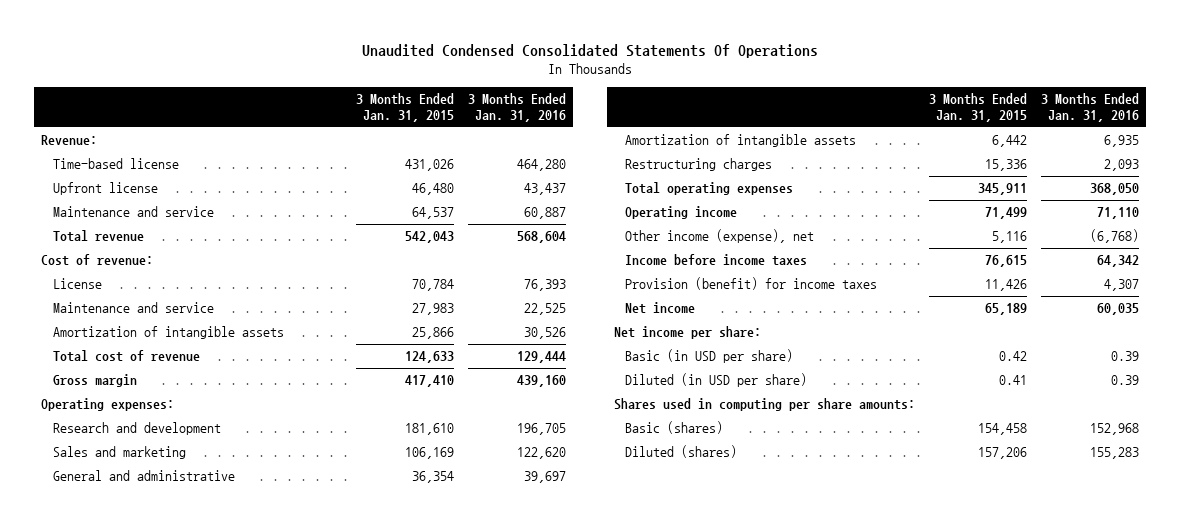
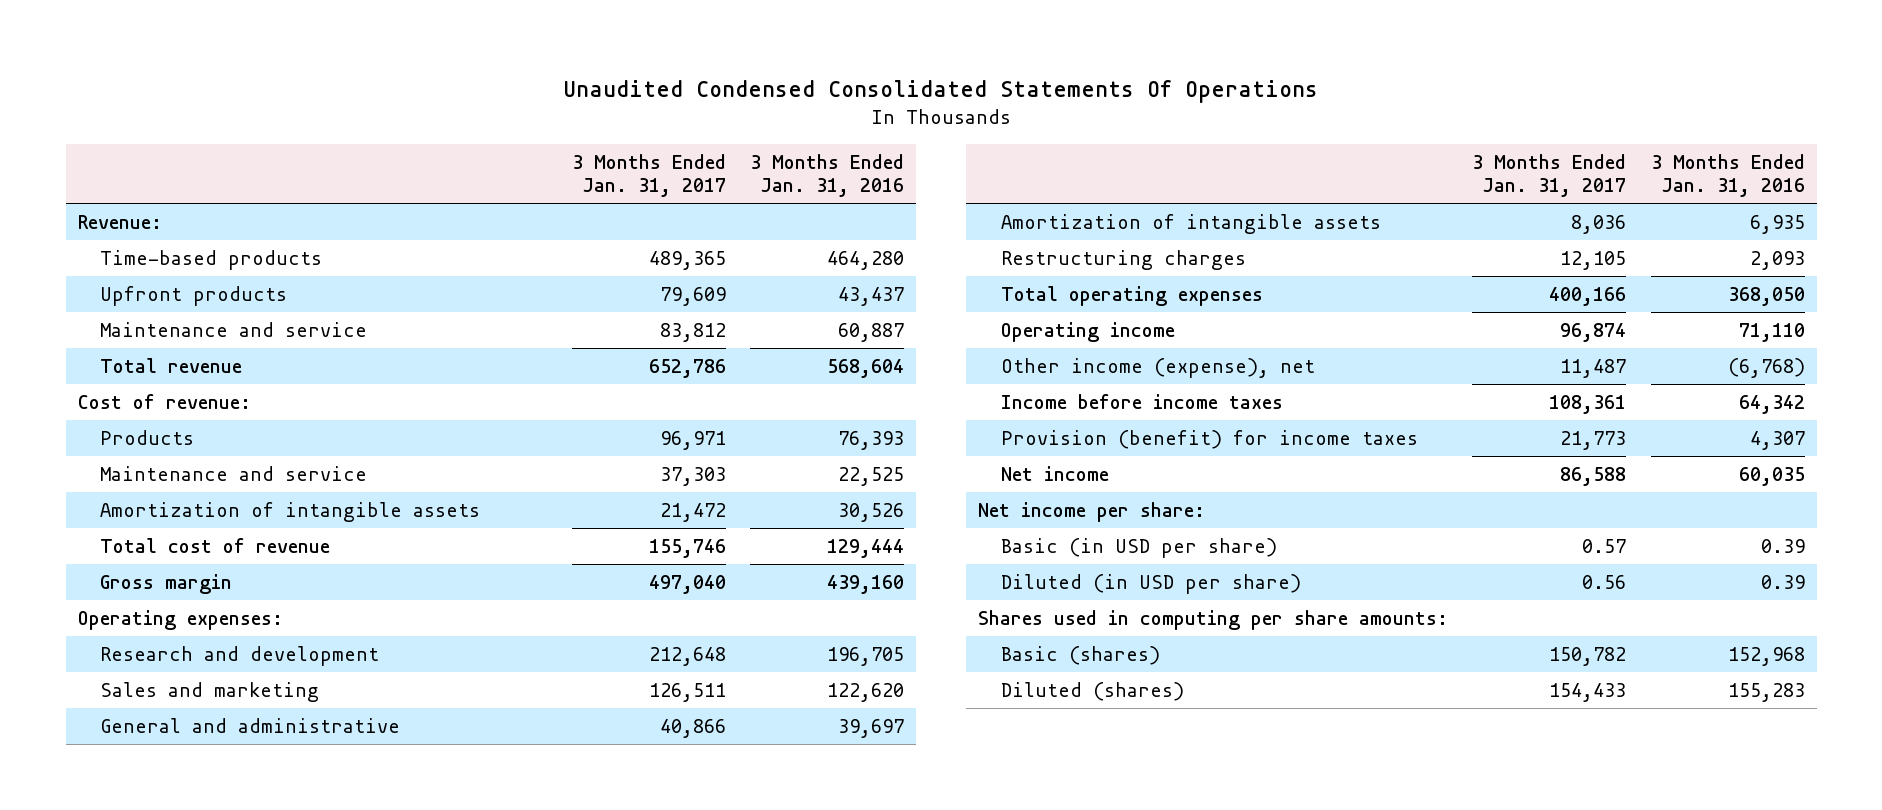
[356,93,455,123] 3 Months Ended Jan. 31, 2015 -> none
none -> [571,153,726,198] 3 Months Ended Jan. 31, 2017
[52,158,179,170] Time-based license -> [100,249,323,270] Time-based products
[52,182,158,196] Upfront license -> [100,285,288,306] Upfront products
[52,278,102,290] License -> [100,429,195,445] Products

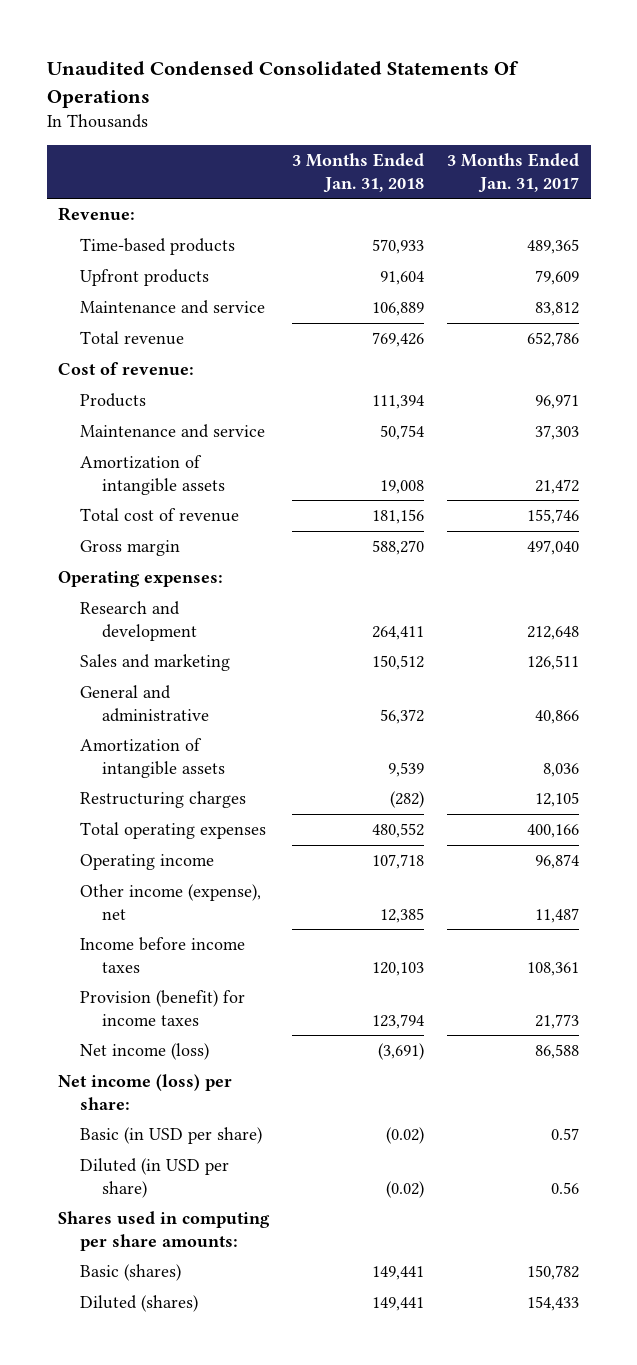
[750,153,905,198] 3 Months Ended Jan. 31, 2016 -> none
none -> [292,153,425,193] 3 Months Ended Jan. 31, 2018
[1000,465,1109,481] Net income -> [80,1043,210,1061] Net income (loss)
[978,501,1206,522] Net income per share: -> [58,1074,233,1110] Net income (loss) per share:

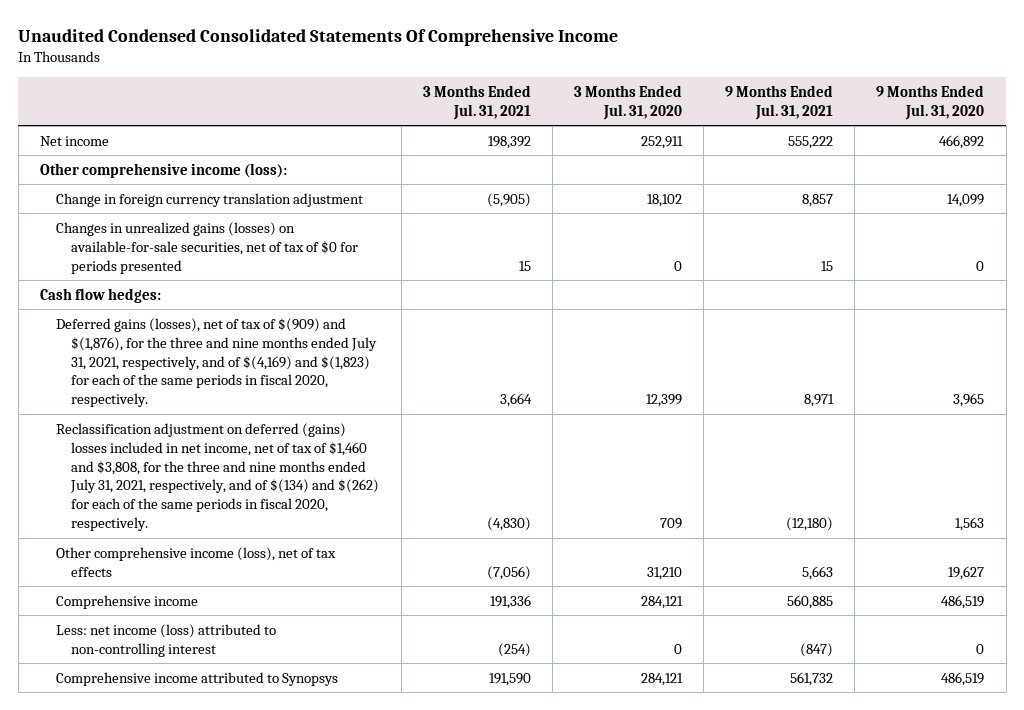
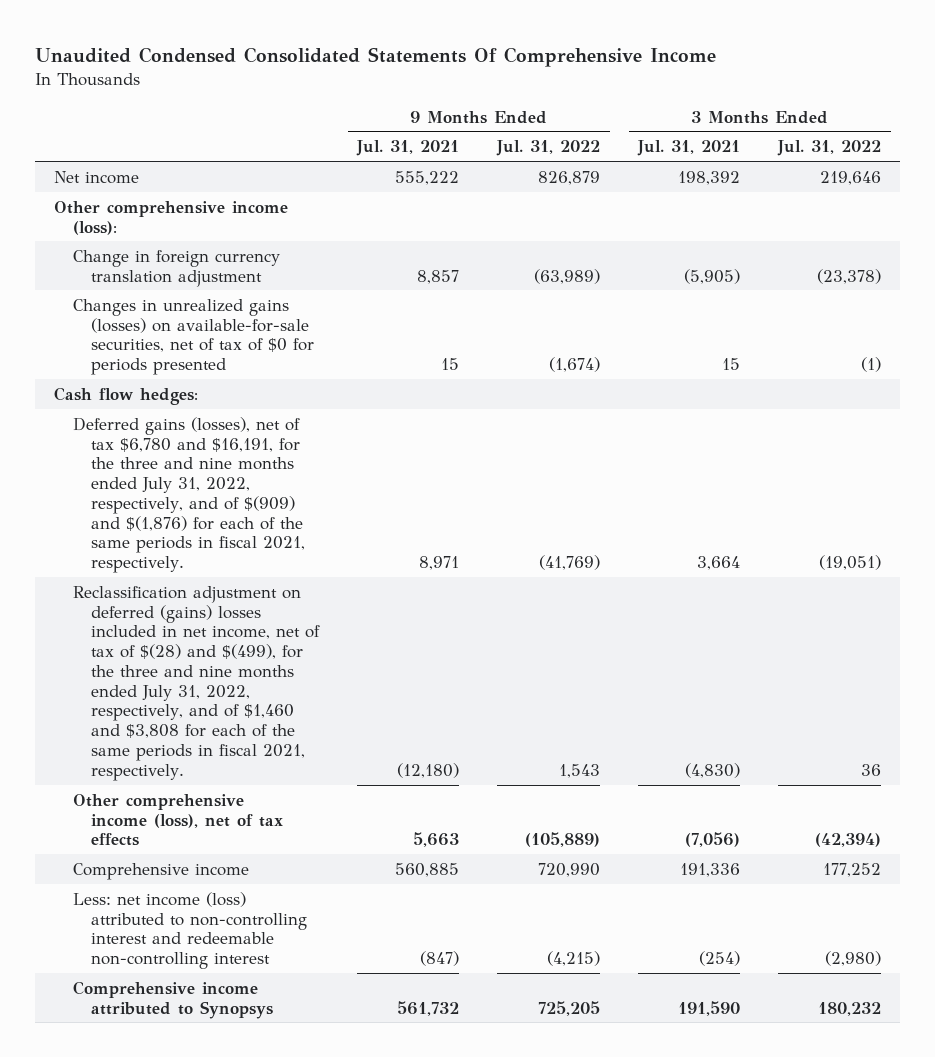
[573,84,682,120] 3 Months Ended Jul. 31, 2020 -> none
[876,84,985,120] 9 Months Ended Jul. 31, 2020 -> none
none -> [496,140,601,157] Jul. 31, 2022
none -> [777,140,882,157] Jul. 31, 2022
[55,317,378,408] Deferred gains (losses), net of tax of $(909) and $(1,876), for the three and nine months ended July 31, 2021, respectively, and of $(4,169) and $(1,823) for each of the same periods in fiscal 2020, respectively. -> [72,416,306,574] Deferred gains (losses), net of tax $6,780 and $16,191, for the three and nine months ended July 31, 2022, respectively, and of $(909) and $(1,876) for each of the same periods in fiscal 2021, respectively.
[55,422,380,532] Reclassification adjustment on deferred (gains) losses included in net income, net of tax of $1,460 and $3,808, for the three and nine months ended July 31, 2021, respectively, and of $(134) and $(262) for each of the same periods in fiscal 2020, respectively. -> [72,585,321,781] Reclassification adjustment on deferred (gains) losses included in net income, net of tax of $(28) and $(499), for the three and nine months ended July 31, 2022, respectively, and of $1,460 and $3,808 for each of the same periods in fiscal 2021, respectively.
[55,623,276,657] Less: net income (loss) attributed to non-controlling interest -> [72,891,308,970] Less: net income (loss) attributed to non-controlling interest and redeemable non-controlling interest

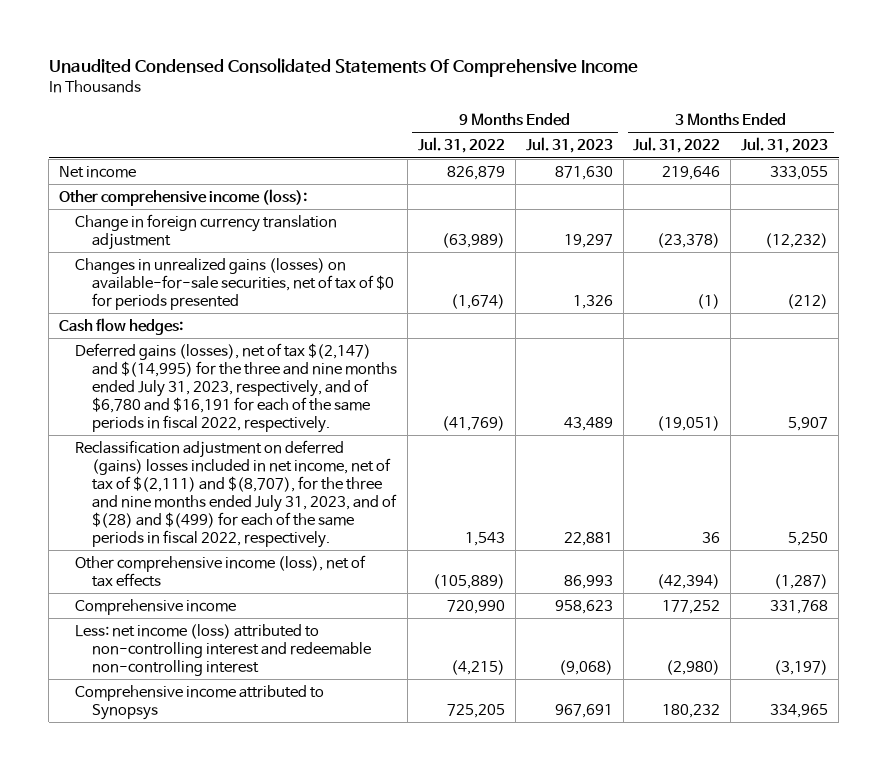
[356,140,460,157] Jul. 31, 2021 -> none
[637,140,741,157] Jul. 31, 2021 -> none
none -> [525,137,613,154] Jul. 31, 2023
none -> [741,137,829,154] Jul. 31, 2023
[72,416,306,574] Deferred gains (losses), net of tax $6,780 and $16,191, for the three and nine months ended July 31, 2022, respectively, and of $(909) and $(1,876) for each of the same periods in fiscal 2021, respectively. -> [75,343,397,434] Deferred gains (losses), net of tax $(2,147) and $(14,995) for the three and nine months ended July 31, 2023, respectively, and of $6,780 and $16,191 for each of the same periods in fiscal 2022, respectively.
[72,585,321,781] Reclassification adjustment on deferred (gains) losses included in net income, net of tax of $(28) and $(499), for the three and nine months ended July 31, 2022, respectively, and of $1,460 and $3,808 for each of the same periods in fiscal 2021, respectively. -> [75,440,397,549] Reclassification adjustment on deferred (gains) losses included in net income, net of tax of $(2,111) and $(8,707), for the three and nine months ended July 31, 2023, and of $(28) and $(499) for each of the same periods in fiscal 2022, respectively.

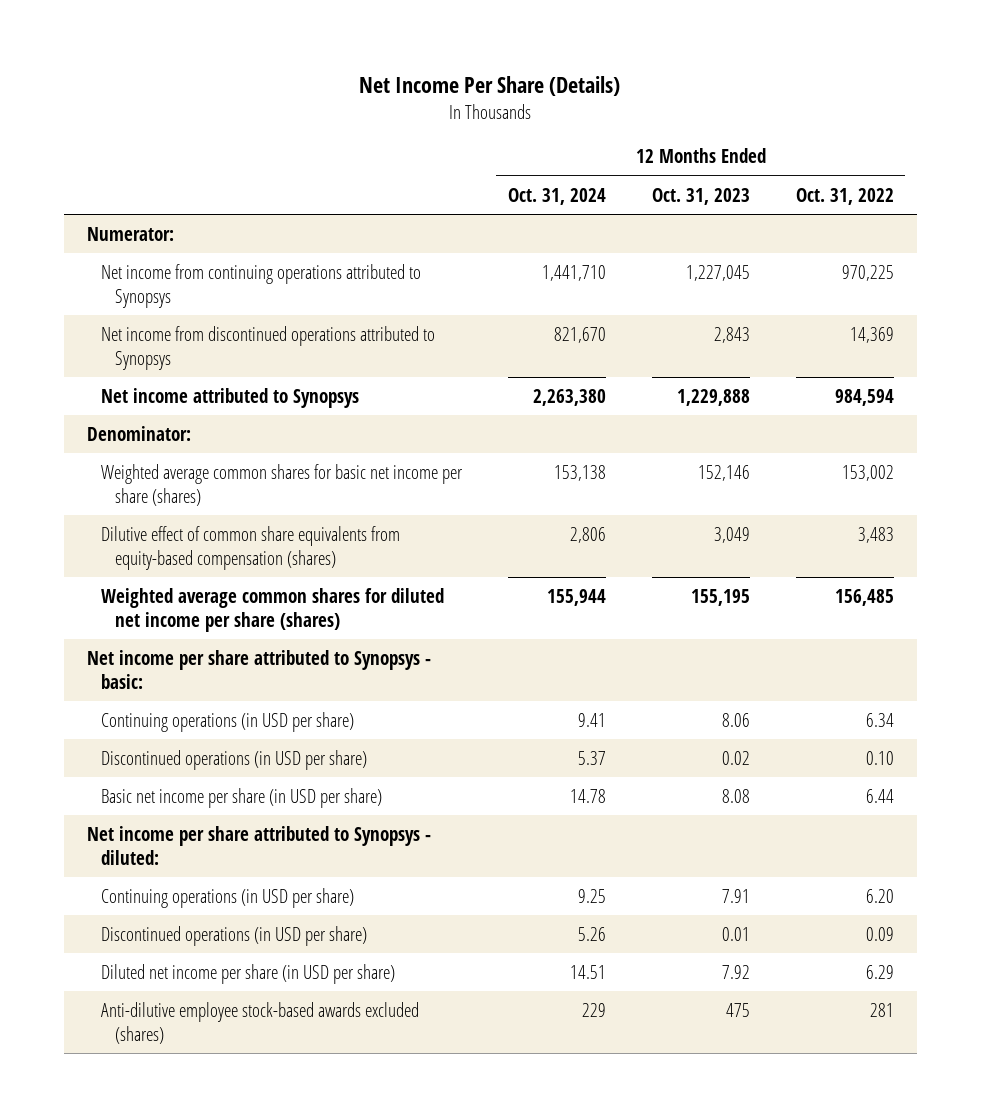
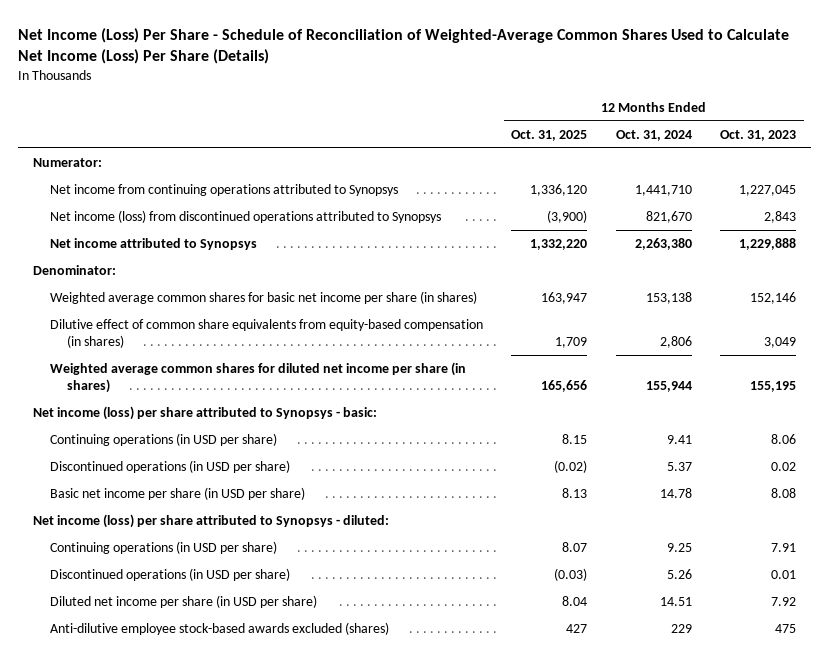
[359,76,621,97] Net Income Per Share (Details) -> [18,27,790,65] Net Income (Loss) Per Share - Schedule of Reconciliation of Weighted-Average Common Shares Used to Calculate Net Income (Loss) Per Share (Details)
[795,187,894,205] Oct. 31, 2022 -> none
none -> [511,129,588,141] Oct. 31, 2025
[101,325,436,370] Net income from discontinued operations attributed to Synopsys -> [49,209,441,223] Net income (loss) from discontinued operations attributed to Synopsys
[101,463,464,506] Weighted average common shares for basic net income per share (shares) -> [49,290,477,304] Weighted average common shares for basic net income per share (in shares)
[101,525,401,570] Dilutive effect of common share equivalents from equity-based compensation (shares) -> [49,318,483,348] Dilutive effect of common share equivalents from equity-based compensation (in shares)
[101,587,445,632] Weighted average common shares for diluted net income per share (shares) -> [49,361,466,393] Weighted average common shares for diluted net income per share (in shares)
[87,649,432,689] Net income per share attributed to Synopsys - basic: -> [32,405,377,420] Net income (loss) per share attributed to Synopsys - basic:
[87,825,432,865] Net income per share attributed to Synopsys - diluted: -> [32,513,389,528] Net income (loss) per share attributed to Synopsys - diluted:

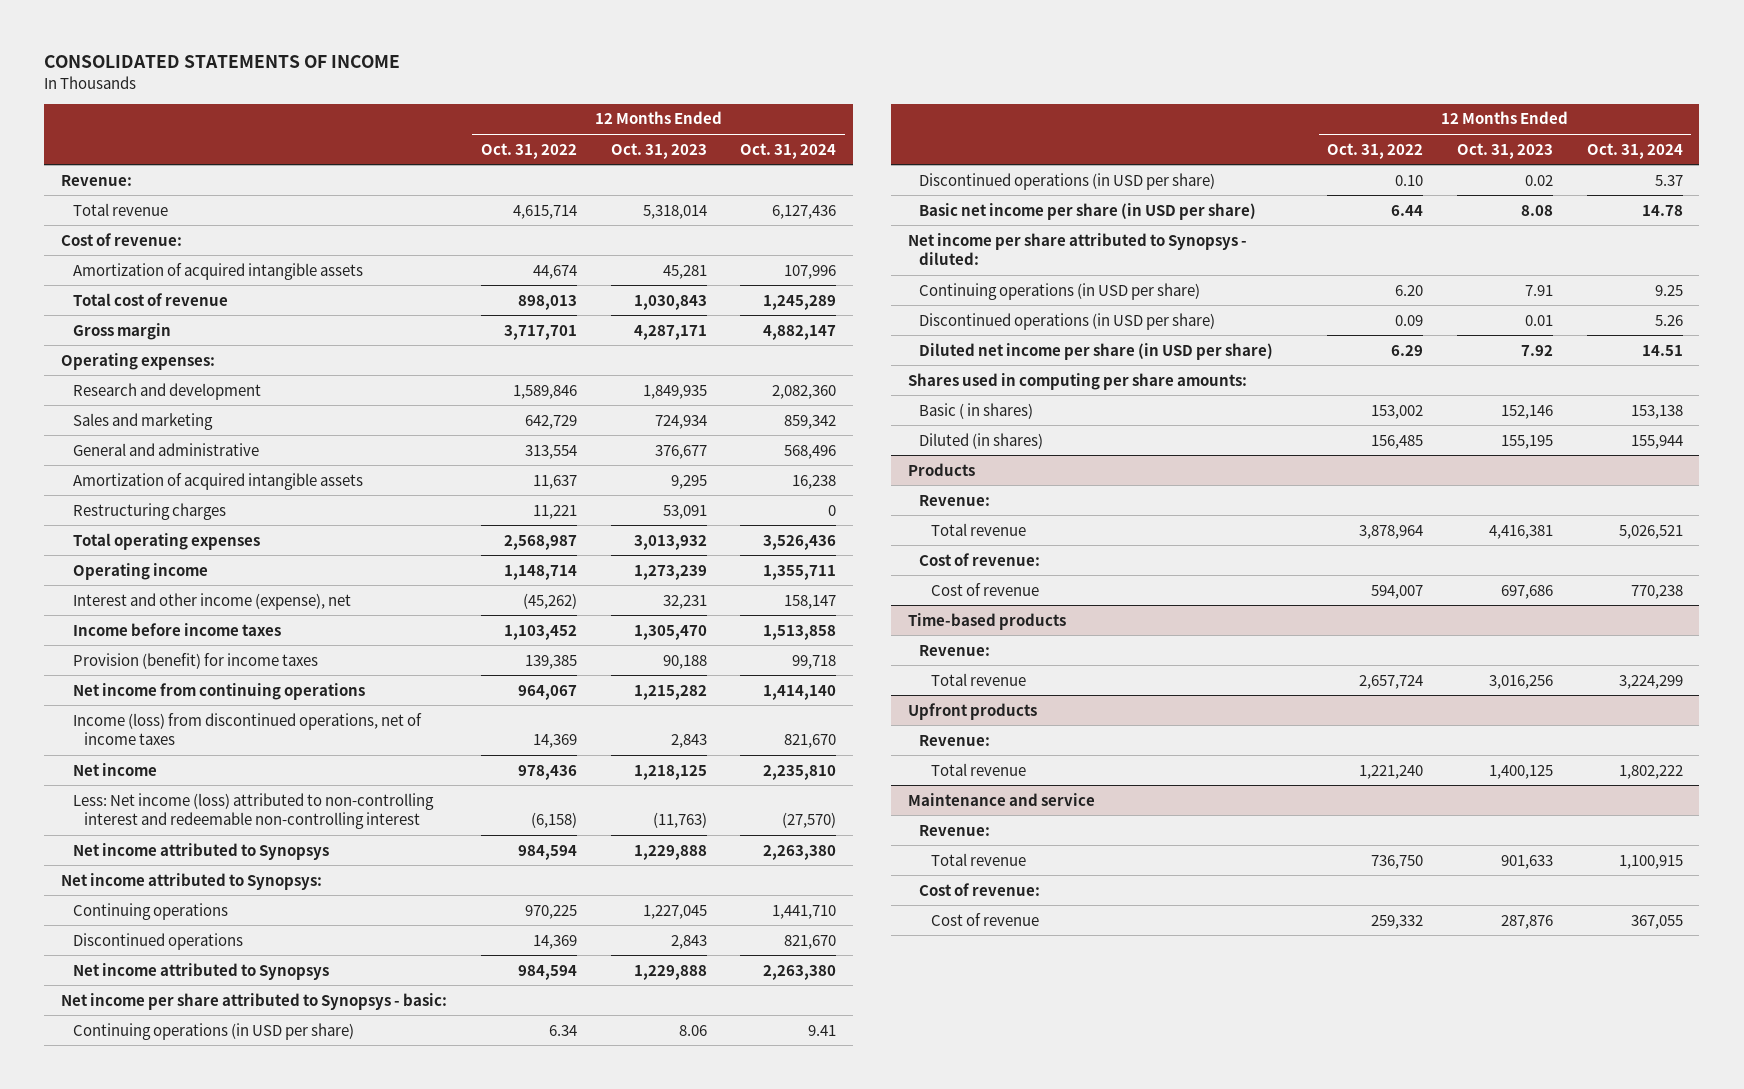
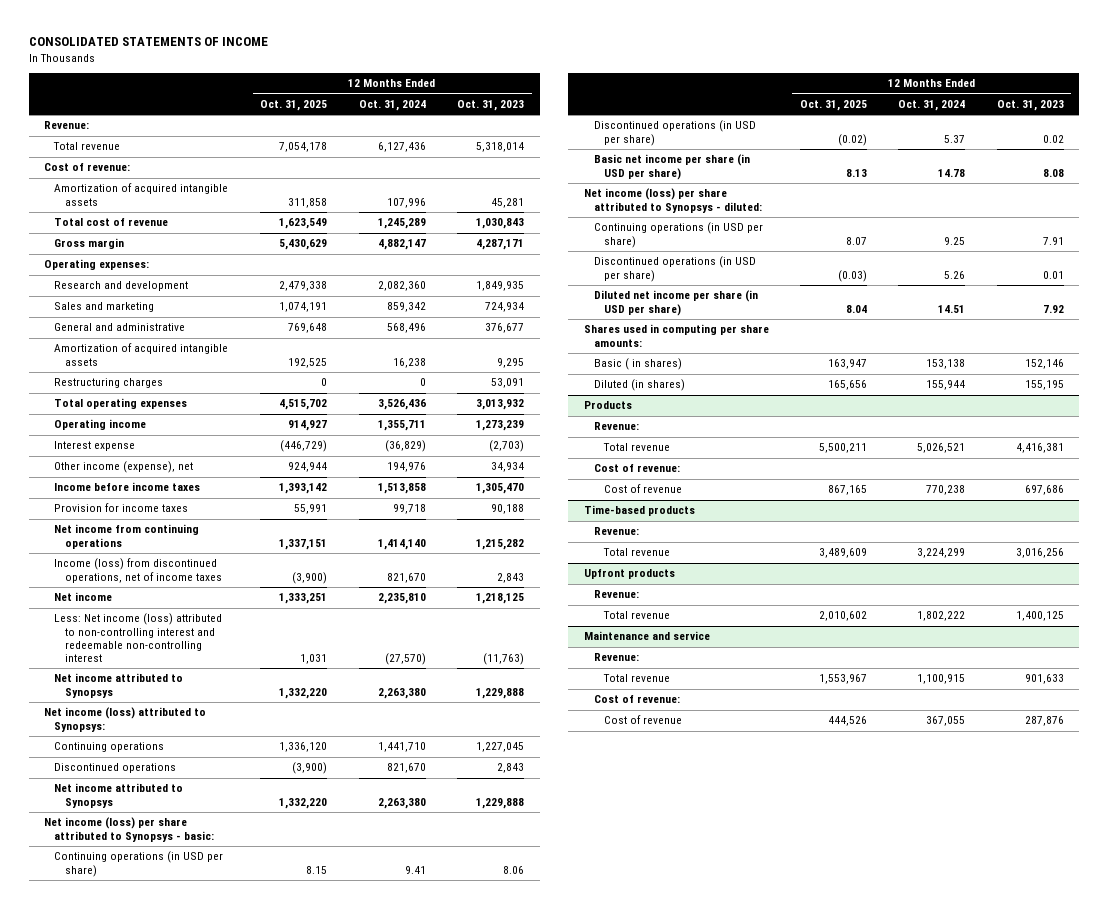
[480,142,577,159] Oct. 31, 2022 -> none
none -> [260,100,328,112] Oct. 31, 2025
none -> [54,441,136,452] Interest expense
[72,592,351,610] Interest and other income (expense), net -> [54,461,194,474] Other income (expense), net
[662,594,707,609] 32,231 -> [491,462,525,473] 34,934
[784,594,837,609] 158,147 -> [386,462,426,473] 194,976
[72,652,318,669] Provision (benefit) for income taxes -> [54,503,189,513] Provision for income taxes
[61,872,323,890] Net income attributed to Synopsys: -> [44,707,207,732] Net income (loss) attributed to Synopsys:
[61,992,448,1010] Net income per share attributed to Synopsys - basic: -> [44,817,215,842] Net income (loss) per share attributed to Synopsys - basic:
[907,232,1247,266] Net income per share attributed to Synopsys - diluted: -> [583,188,763,213] Net income (loss) per share attributed to Synopsys - diluted:

